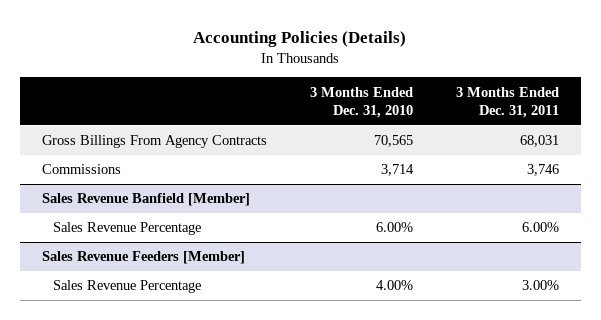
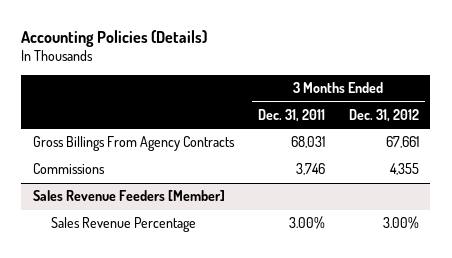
[309,86,413,119] 3 Months Ended Dec. 31, 2010 -> none
none -> [348,109,419,123] Dec. 31, 2012
[41,193,250,207] Sales Revenue Banfield [Member] -> none
[52,222,201,236] Sales Revenue Percentage -> none

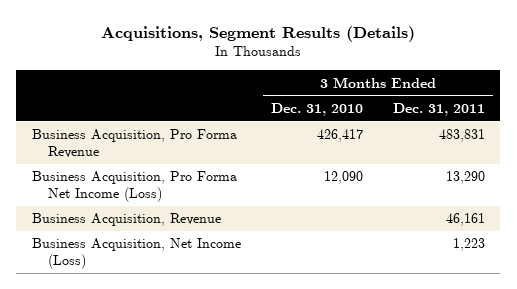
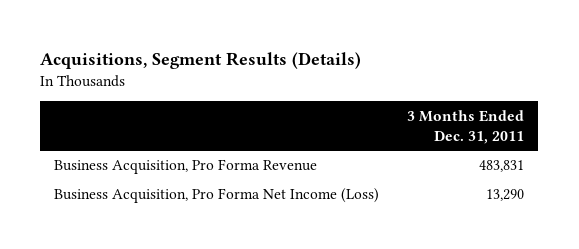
[270,102,363,116] Dec. 31, 2010 -> none
[31,213,221,227] Business Acquisition, Revenue -> none
[31,238,241,270] Business Acquisition, Net Income (Loss) -> none

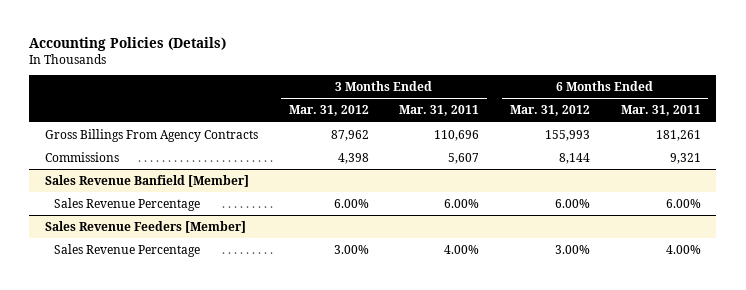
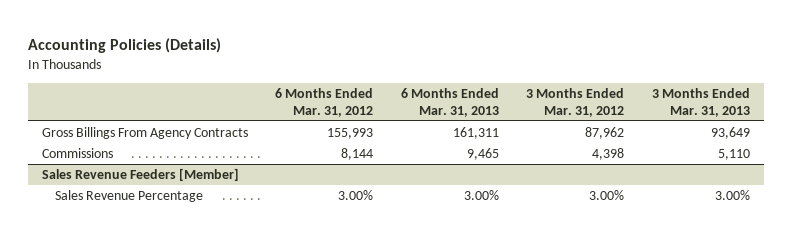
[399,105,480,117] Mar. 31, 2011 -> none
[620,105,701,117] Mar. 31, 2011 -> none
none -> [400,87,499,117] 6 Months Ended Mar. 31, 2013
none -> [651,87,750,117] 3 Months Ended Mar. 31, 2013
[44,174,249,187] Sales Revenue Banfield [Member] -> none
[54,197,201,211] Sales Revenue Percentage -> none

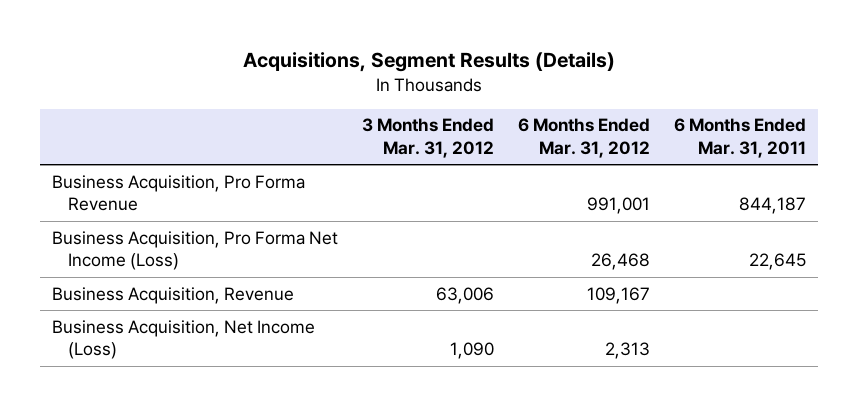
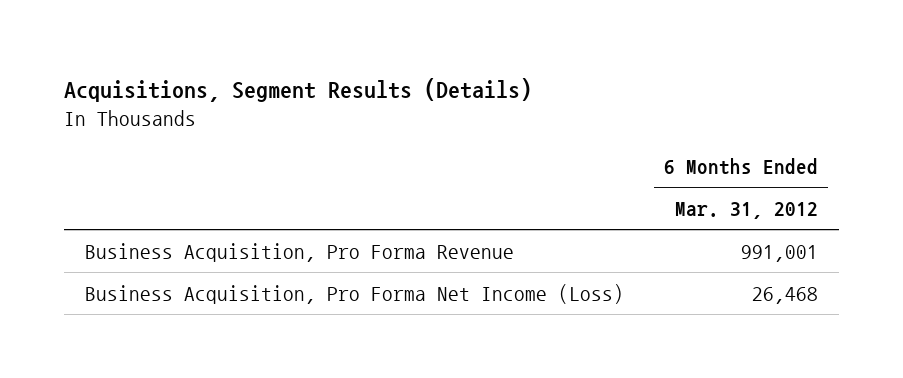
[361,118,494,158] 3 Months Ended Mar. 31, 2012 -> none
[673,118,806,158] 6 Months Ended Mar. 31, 2011 -> none
[51,286,294,304] Business Acquisition, Revenue -> none
[51,319,315,360] Business Acquisition, Net Income (Loss) -> none

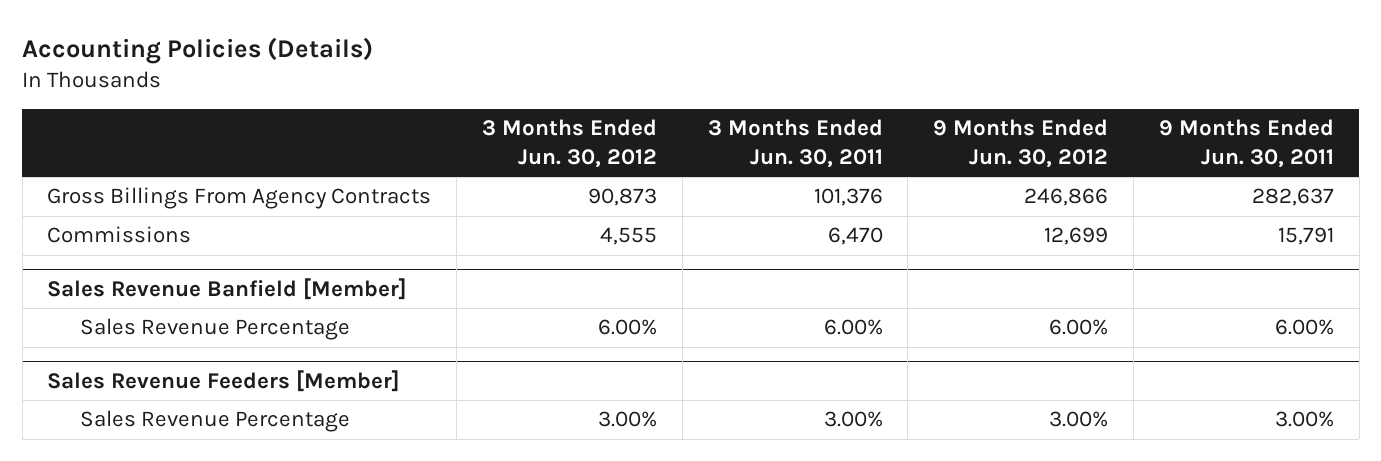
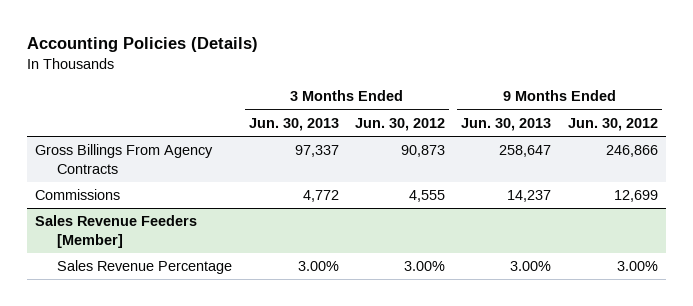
[707,119,883,168] 3 Months Ended Jun. 30, 2011 -> none
[1158,119,1334,168] 9 Months Ended Jun. 30, 2011 -> none
none -> [248,117,339,131] Jun. 30, 2013
none -> [461,117,552,131] Jun. 30, 2013
[47,277,408,300] Sales Revenue Banfield [Member] -> none
[80,318,351,341] Sales Revenue Percentage -> none

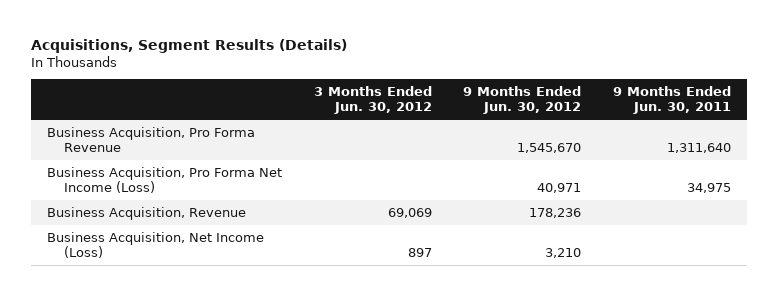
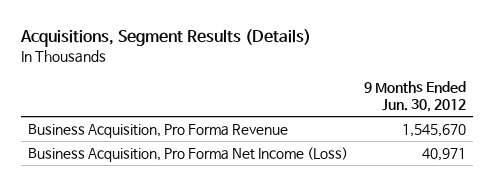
[313,86,432,115] 3 Months Ended Jun. 30, 2012 -> none
[613,86,732,115] 9 Months Ended Jun. 30, 2011 -> none
[46,206,246,220] Business Acquisition, Revenue -> none
[46,231,264,258] Business Acquisition, Net Income (Loss) -> none

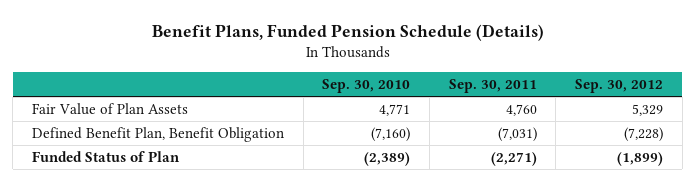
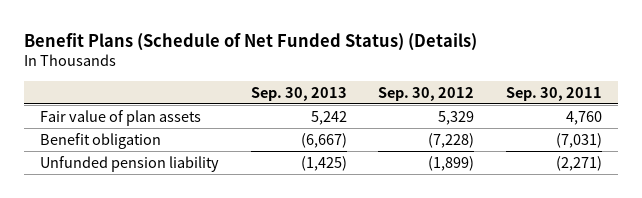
[151,23,544,41] Benefit Plans, Funded Pension Schedule (Details) -> [24,32,478,51] Benefit Plans (Schedule of Net Funded Status) (Details)
[322,79,411,94] Sep. 30, 2010 -> none
none -> [250,86,347,101] Sep. 30, 2013
[32,102,189,115] Fair Value of Plan Assets -> [39,109,201,126] Fair value of plan assets
[32,126,285,142] Defined Benefit Plan, Benefit Obligation -> [39,132,161,149] Benefit obligation
[32,150,181,162] Funded Status of Plan -> [39,155,219,172] Unfunded pension liability

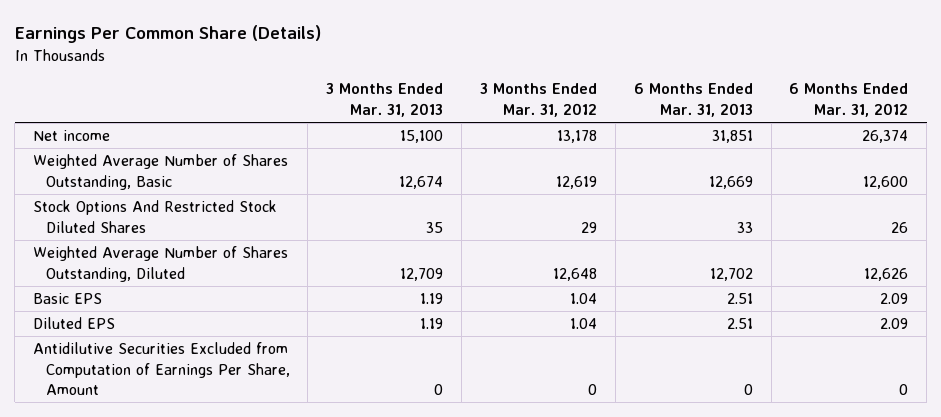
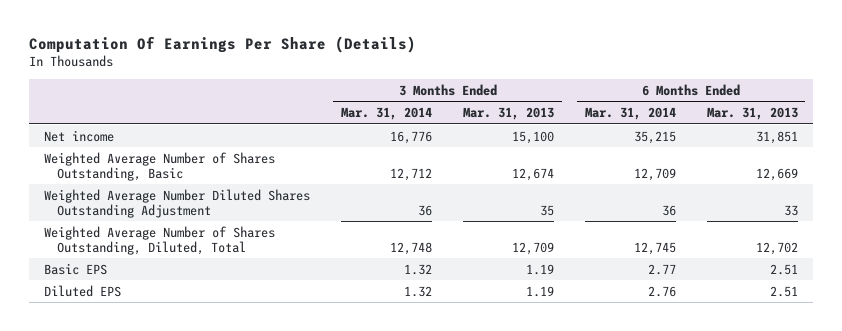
[14,25,321,44] Earnings Per Common Share (Details) -> [28,35,416,53] Computation Of Earnings Per Share (Details)
[480,83,598,117] 3 Months Ended Mar. 31, 2012 -> none
[789,83,909,117] 6 Months Ended Mar. 31, 2012 -> none
none -> [341,107,433,121] Mar. 31, 2014
none -> [584,107,676,121] Mar. 31, 2014
[32,199,277,233] Stock Options And Restricted Stock Diluted Shares -> [44,188,311,218] Weighted Average Number Diluted Shares Outstanding Adjustment
[32,245,288,282] Weighted Average Number of Shares Outstanding, Diluted -> [44,225,276,255] Weighted Average Number of Shares Outstanding, Diluted, Total
[32,341,290,396] Antidilutive Securities Excluded from Computation of Earnings Per Share, Amount -> none

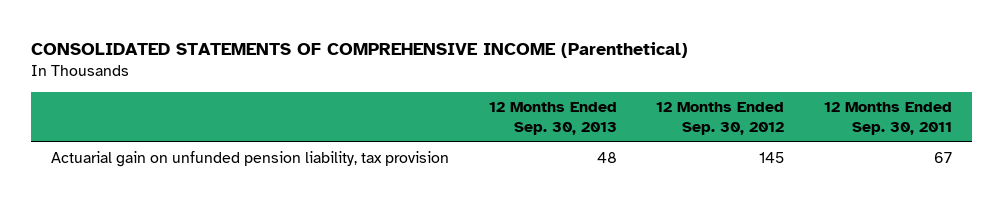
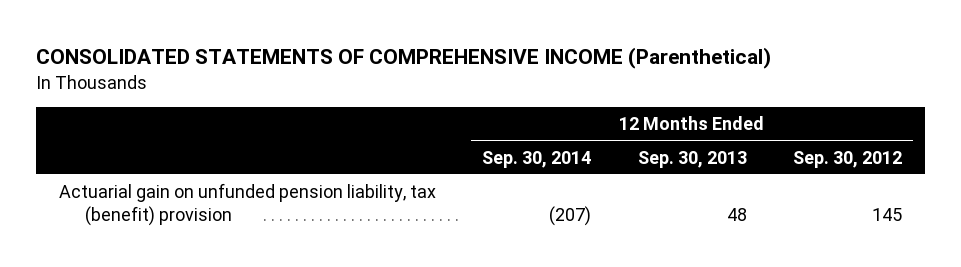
[824,102,953,135] 12 Months Ended Sep. 30, 2011 -> none
none -> [482,150,592,168] Sep. 30, 2014
[50,151,449,168] Actuarial gain on unfunded pension liability, tax provision -> [59,183,437,226] Actuarial gain on unfunded pension liability, tax (benefit) provision

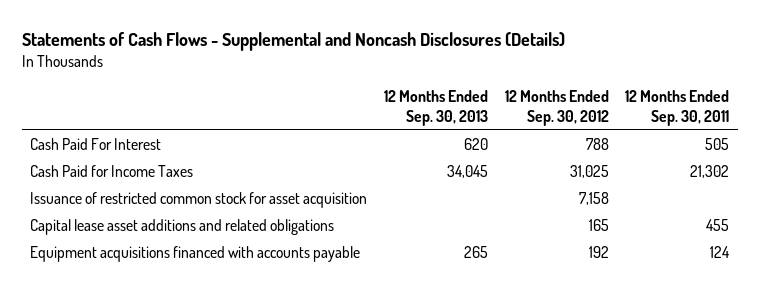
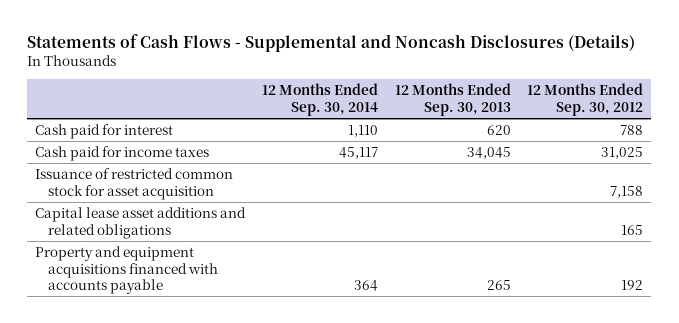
[625,89,730,127] 12 Months Ended Sep. 30, 2011 -> none
none -> [261,83,378,116] 12 Months Ended Sep. 30, 2014
[30,138,162,151] Cash Paid For Interest -> [35,124,174,140] Cash paid for interest
[30,165,194,178] Cash Paid for Income Taxes -> [35,146,210,162] Cash paid for income taxes
[30,246,361,263] Equipment acquisitions financed with accounts payable -> [35,246,218,294] Property and equipment acquisitions financed with accounts payable

